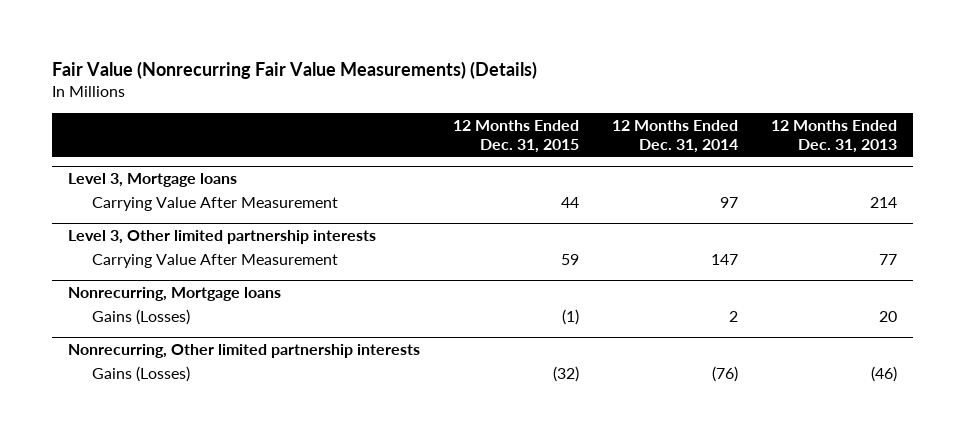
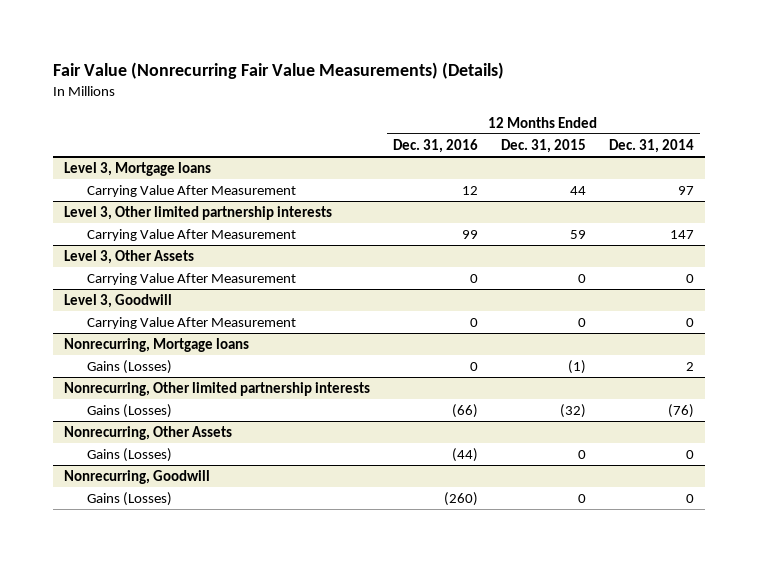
[770,119,897,153] 12 Months Ended Dec. 31, 2013 -> none
none -> [392,139,478,154] Dec. 31, 2016
none -> [64,250,195,265] Level 3, Other Assets
none -> [86,273,296,286] Carrying Value After Measurement
none -> [64,294,173,309] Level 3, Goodwill
none -> [86,317,296,330] Carrying Value After Measurement
none -> [64,426,233,441] Nonrecurring, Other Assets
none -> [86,448,172,463] Gains (Losses)
none -> [64,470,211,485] Nonrecurring, Goodwill
none -> [86,492,172,507] Gains (Losses)

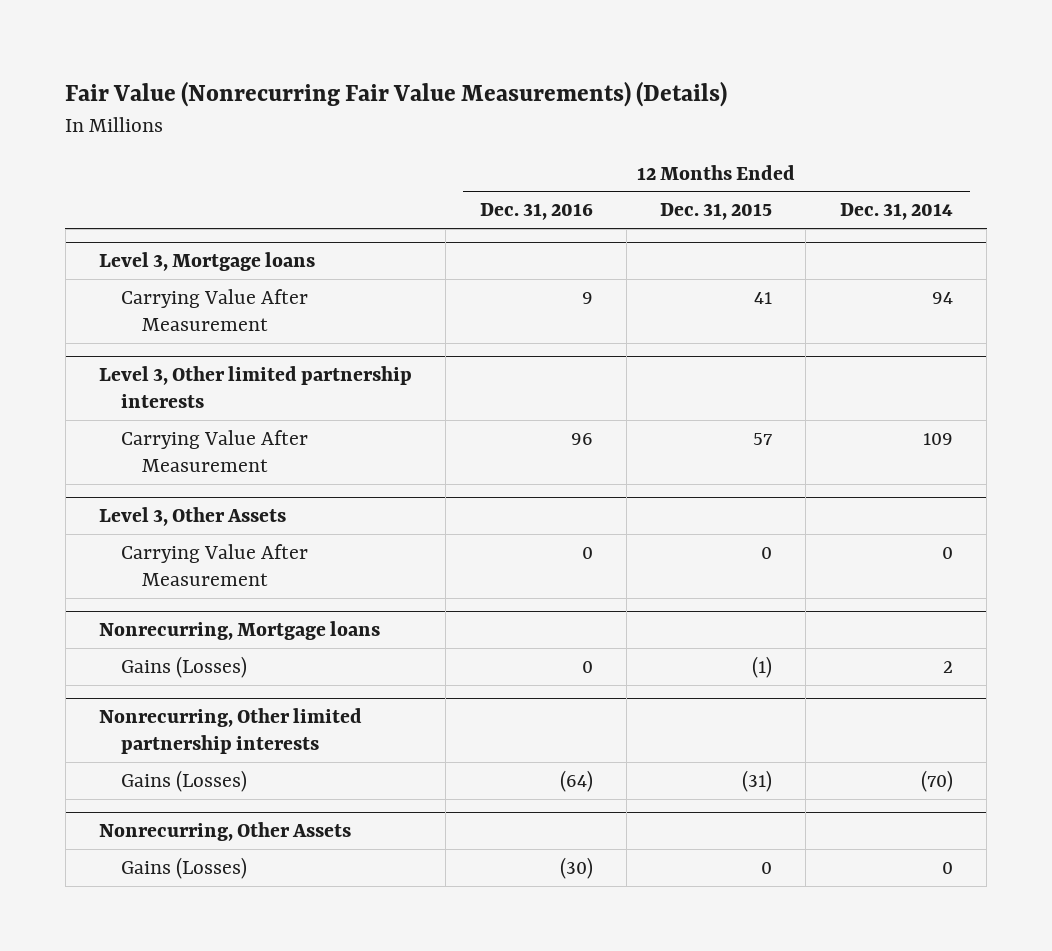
[461,186,478,196] 12 -> [581,291,593,304] 9
[569,186,586,196] 44 -> [754,291,773,304] 41
[677,186,694,196] 97 -> [931,291,953,304] 94
[461,230,478,240] 99 -> [570,432,593,445] 96
[569,230,586,240] 59 -> [753,432,773,445] 57
[669,230,694,240] 147 -> [922,432,953,445] 109
[64,294,173,309] Level 3, Goodwill -> none
[86,317,296,330] Carrying Value After Measurement -> none
[451,404,478,419] (66) -> [559,769,593,792] (64)
[559,404,586,419] (32) -> [742,769,773,792] (31)
[667,404,694,419] (76) -> [920,769,953,792] (70)
[64,470,211,485] Nonrecurring, Goodwill -> none
[86,492,172,507] Gains (Losses) -> none
[451,448,478,463] (44) -> [559,856,593,879] (30)

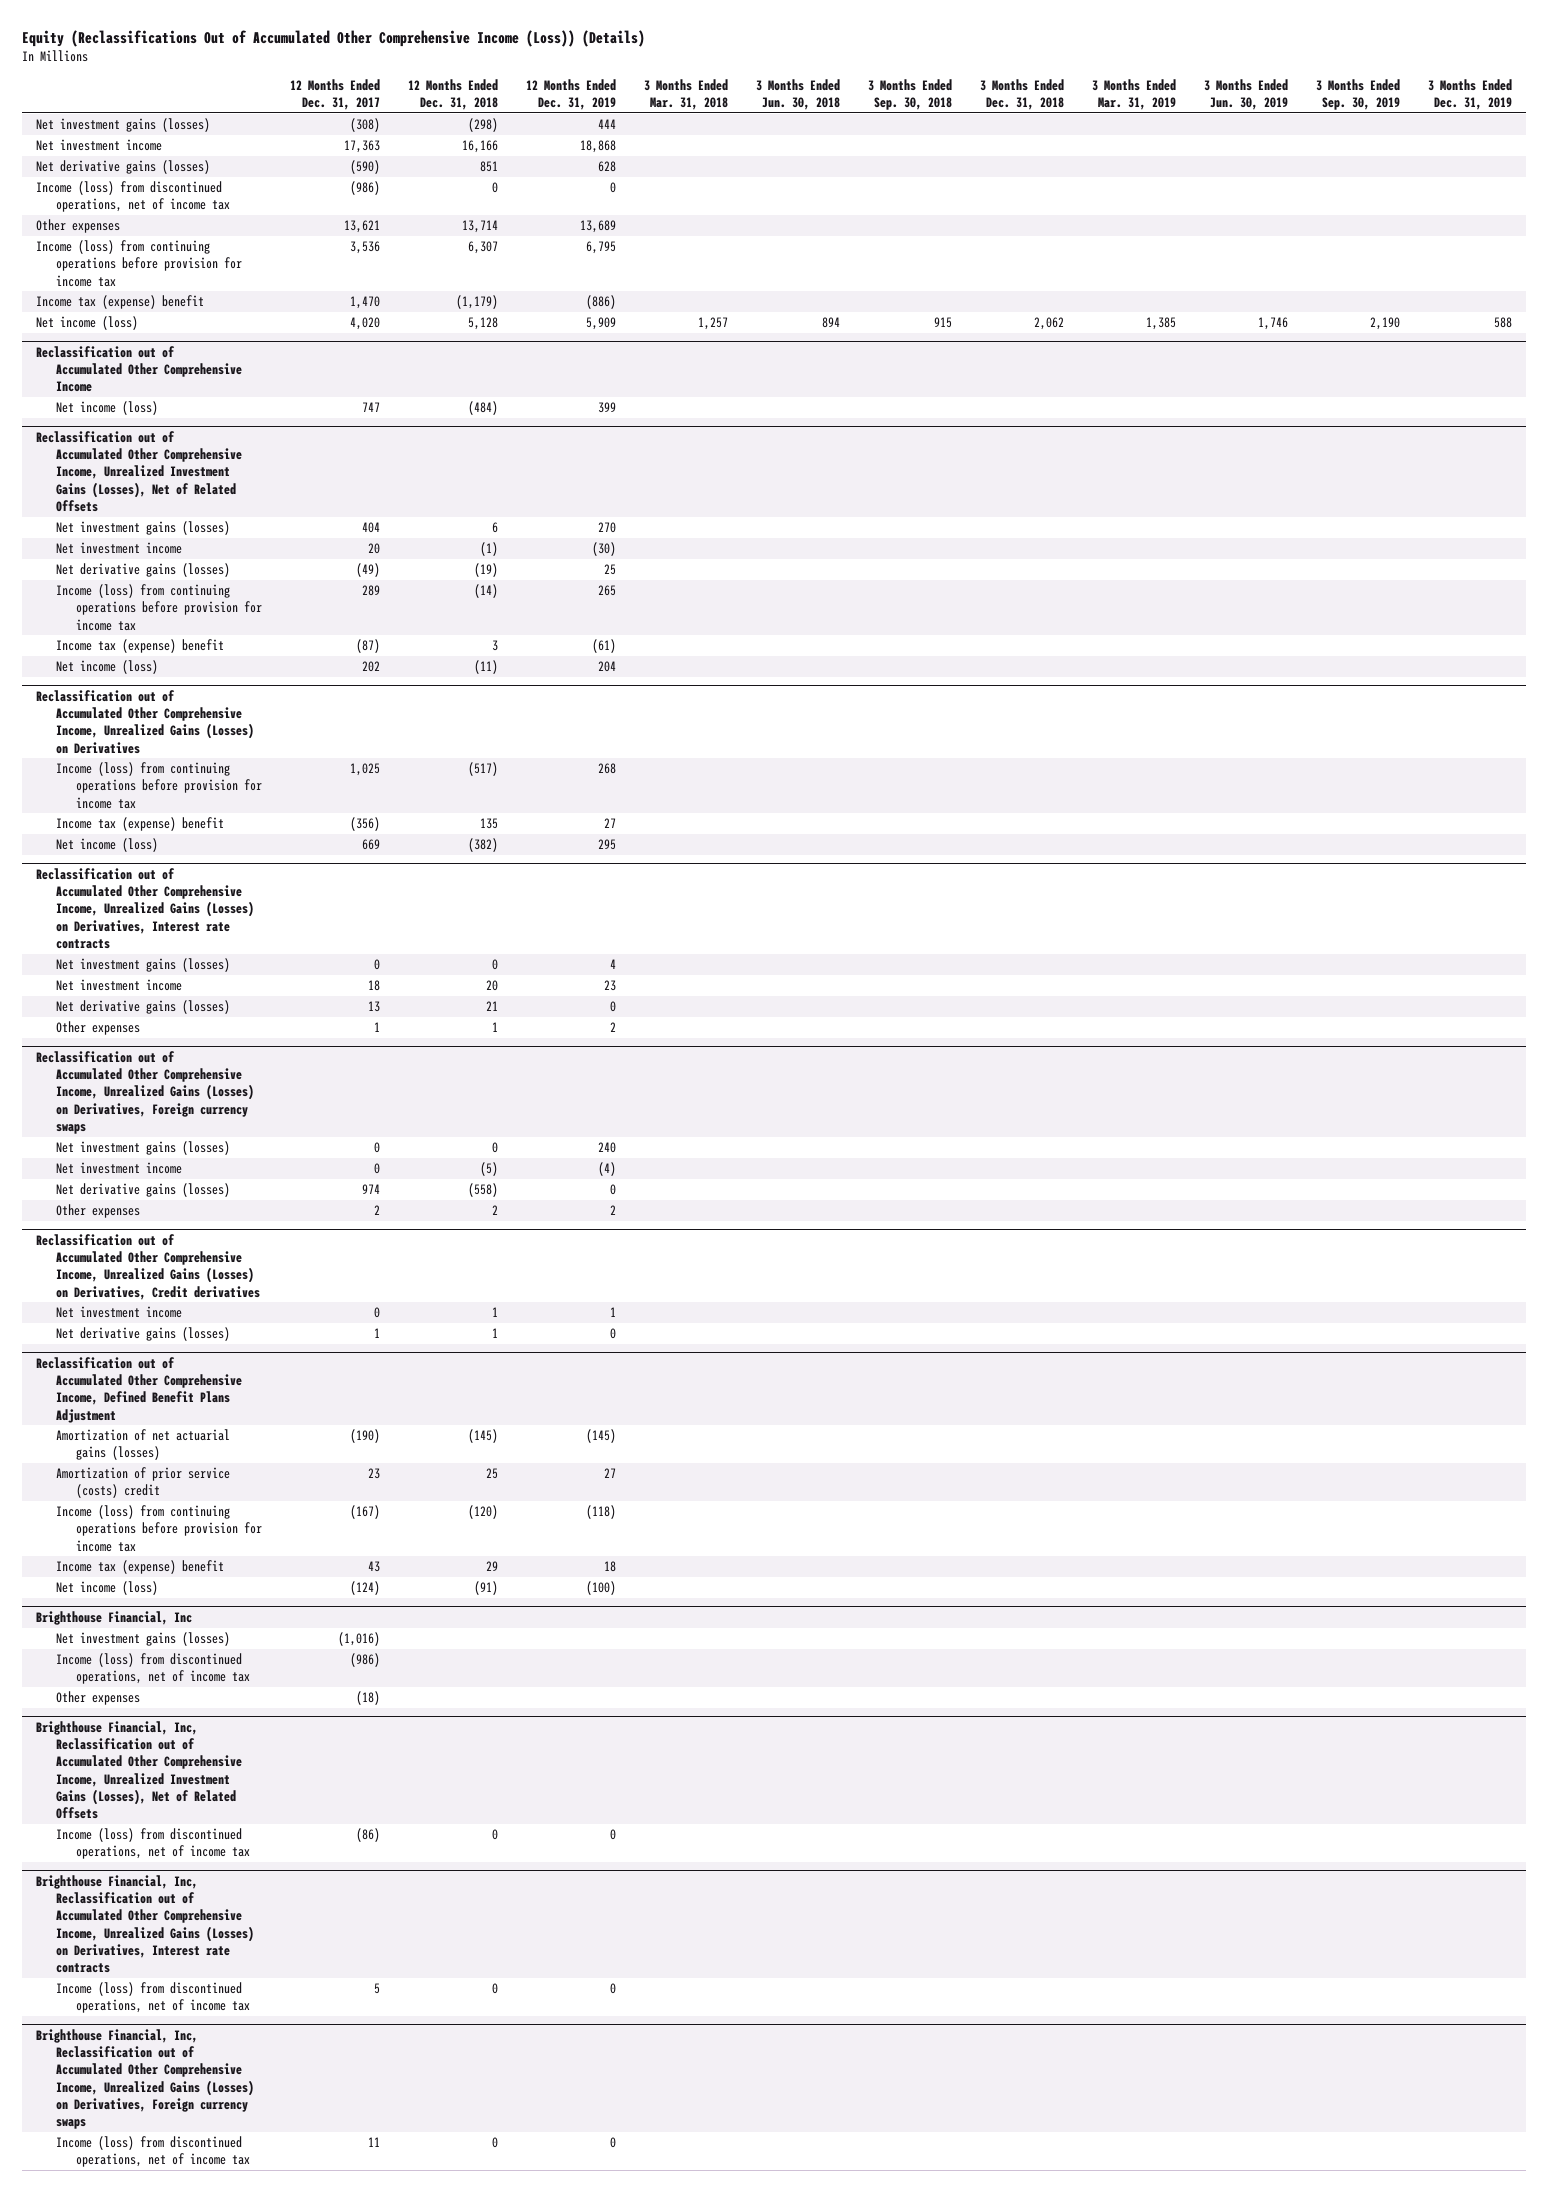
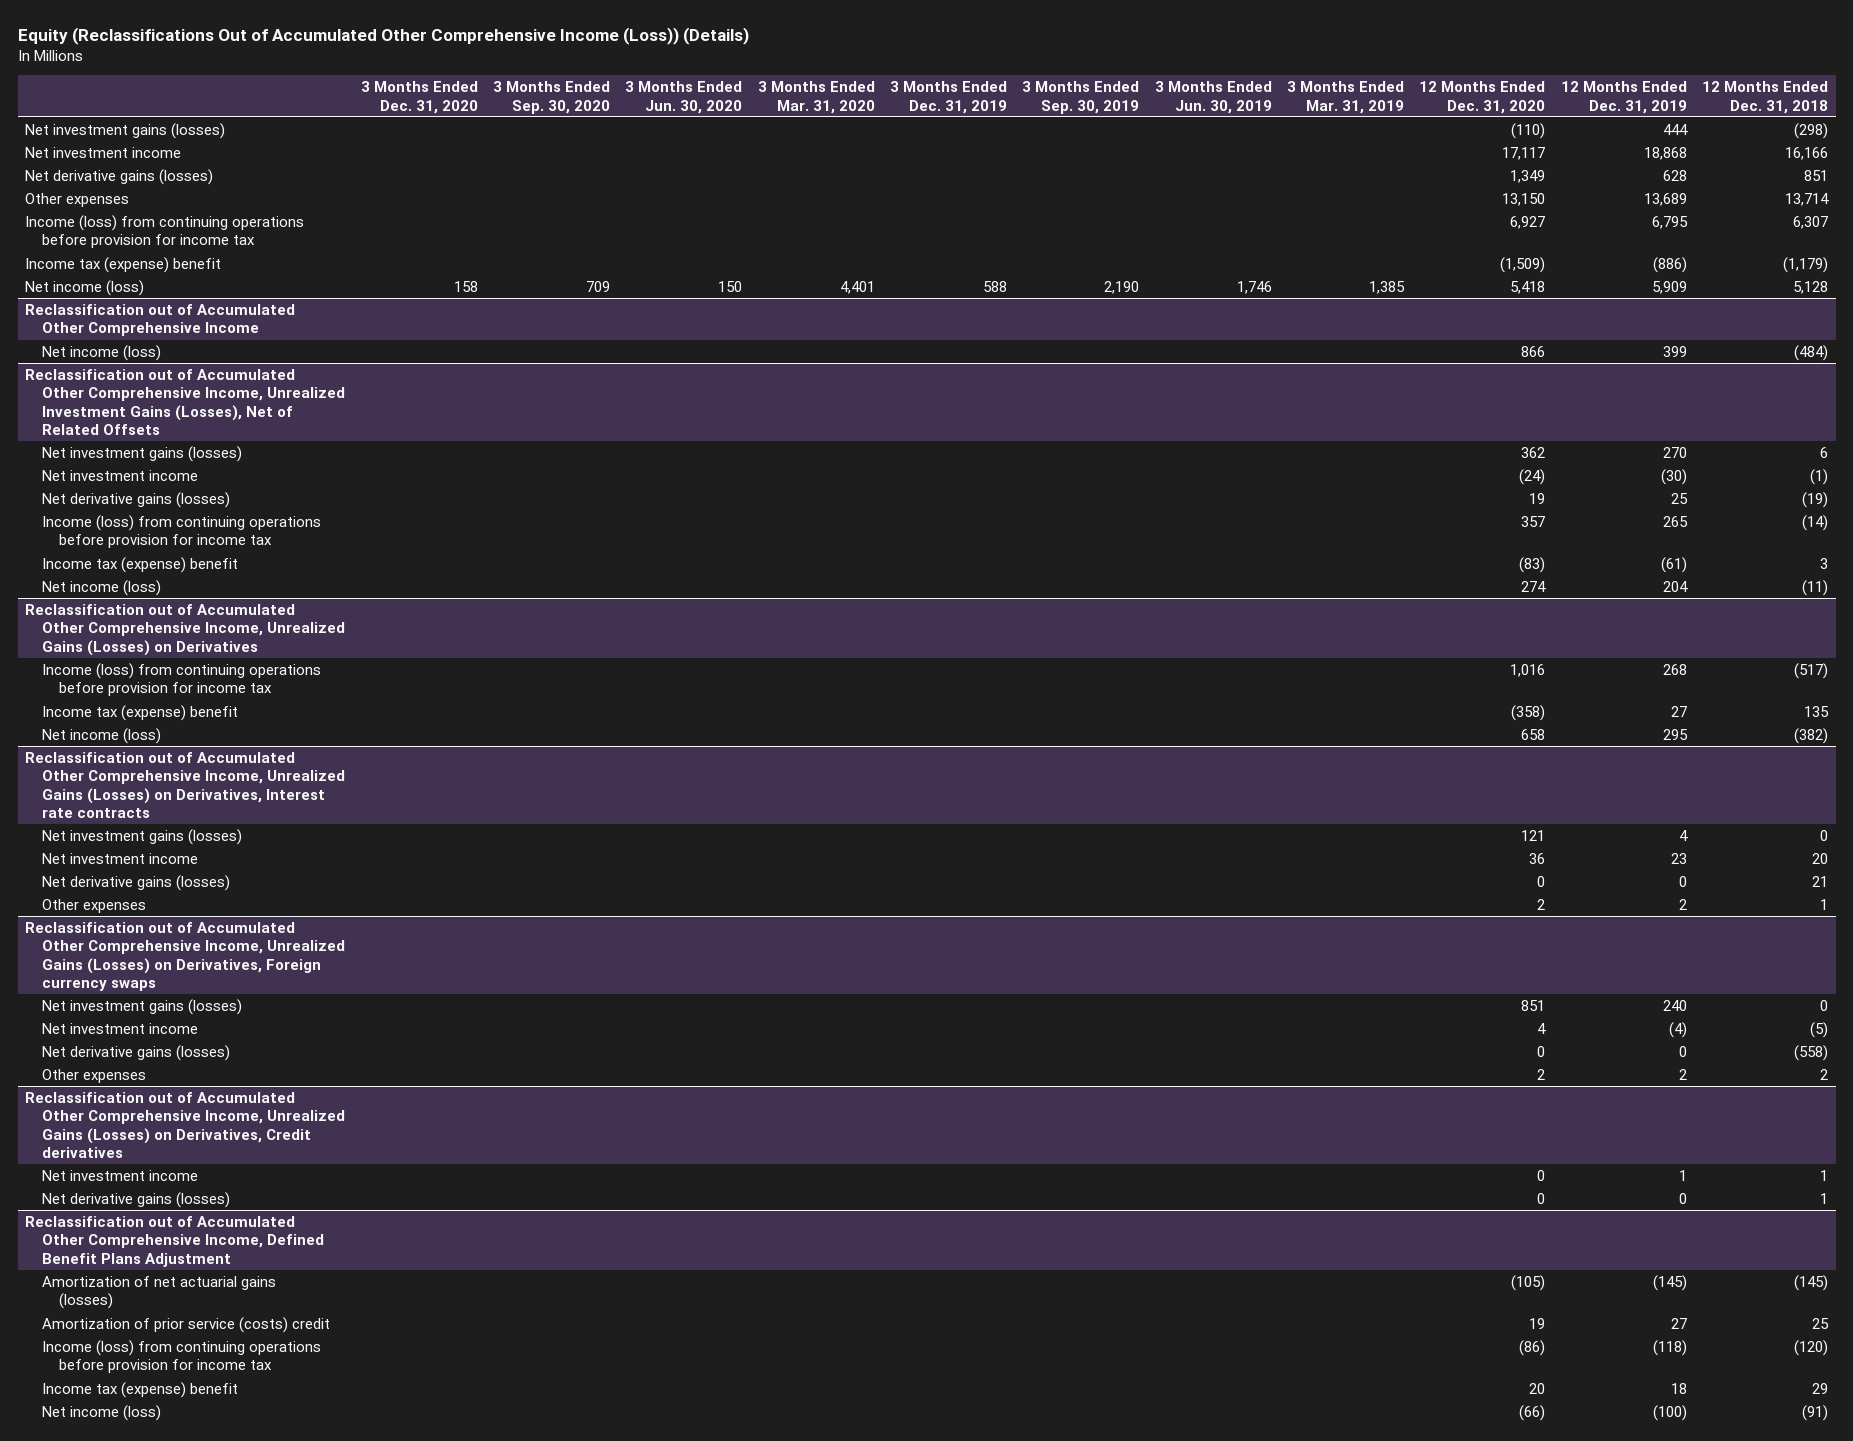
[289,79,380,111] 12 Months Ended Dec. 31, 2017 -> none
[644,79,729,111] 3 Months Ended Mar. 31, 2018 -> none
[756,79,841,111] 3 Months Ended Jun. 30, 2018 -> none
[868,79,953,111] 3 Months Ended Sep. 30, 2018 -> none
[980,79,1065,111] 3 Months Ended Dec. 31, 2018 -> none
none -> [360,81,478,114] 3 Months Ended Dec. 31, 2020
none -> [492,81,610,114] 3 Months Ended Sep. 30, 2020
none -> [625,81,743,114] 3 Months Ended Jun. 30, 2020
none -> [757,81,875,114] 3 Months Ended Mar. 31, 2020
none -> [1419,81,1546,114] 12 Months Ended Dec. 31, 2020
[35,181,230,213] Income (loss) from discontinued operations, net of income tax -> none
[35,1610,192,1625] Brighthouse Financial, Inc -> none
[55,1632,230,1647] Net investment gains (losses) -> none
[55,1653,250,1685] Income (loss) from discontinued operations, net of income tax -> none
[55,1691,140,1706] Other expenses -> none
[35,1720,242,1820] Brighthouse Financial, Inc, Reclassification out of Accumulated Other Comprehensive Income, Unrealized Investment Gains (Losses), Net of Related Offsets -> none
[55,1828,250,1860] Income (loss) from discontinued operations, net of income tax -> none
[35,1874,254,1974] Brighthouse Financial, Inc, Reclassification out of Accumulated Other Comprehensive Income, Unrealized Gains (Losses) on Derivatives, Interest rate contracts -> none
[55,1982,250,2014] Income (loss) from discontinued operations, net of income tax -> none
[35,2028,254,2130] Brighthouse Financial, Inc, Reclassification out of Accumulated Other Comprehensive Income, Unrealized Gains (Losses) on Derivatives, Foreign currency swaps -> none
[55,2136,250,2168] Income (loss) from discontinued operations, net of income tax -> none

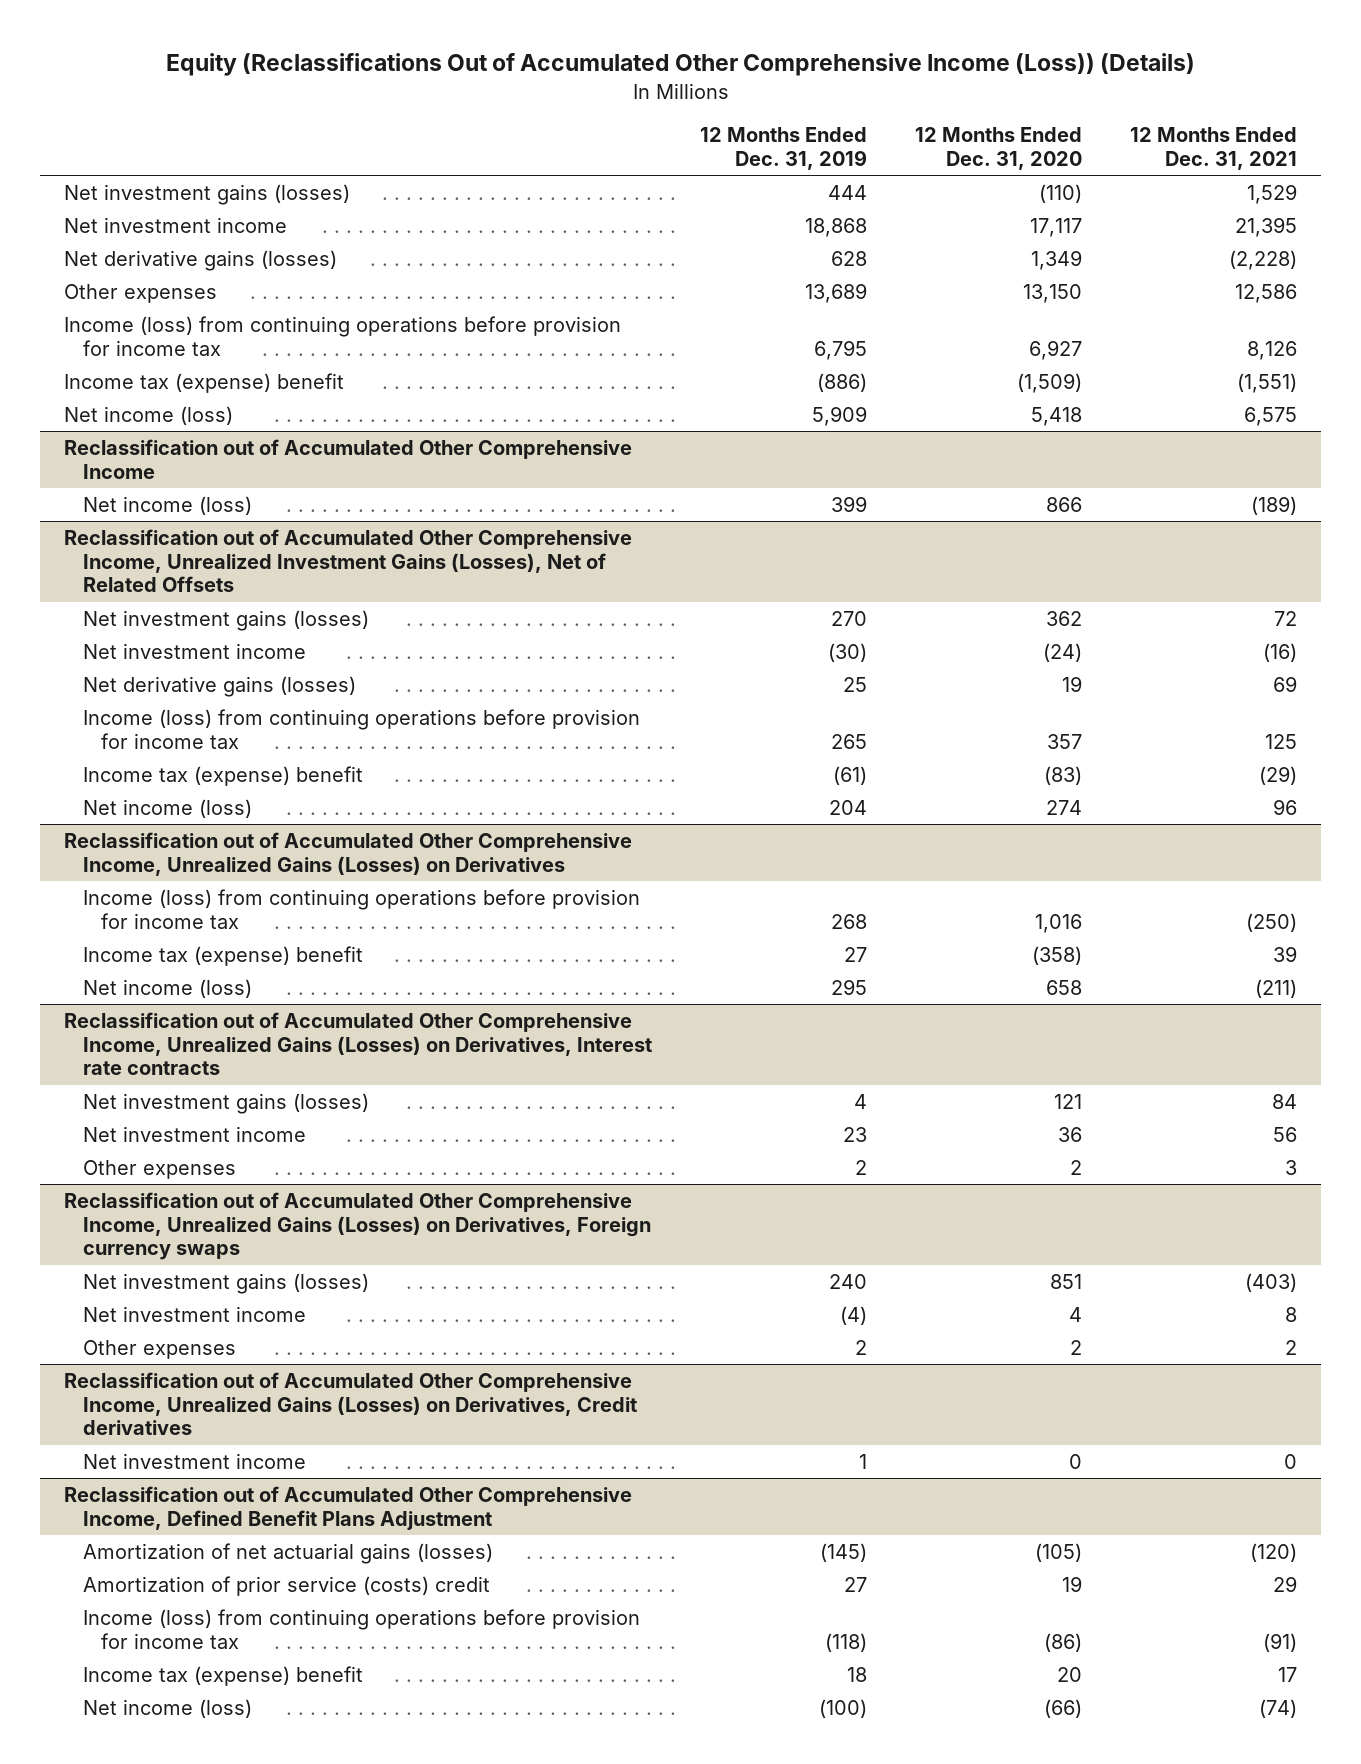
[360,81,478,114] 3 Months Ended Dec. 31, 2020 -> none
[492,81,610,114] 3 Months Ended Sep. 30, 2020 -> none
[625,81,743,114] 3 Months Ended Jun. 30, 2020 -> none
[757,81,875,114] 3 Months Ended Mar. 31, 2020 -> none
[890,81,1008,114] 3 Months Ended Dec. 31, 2019 -> none
[1022,81,1140,114] 3 Months Ended Sep. 30, 2019 -> none
[1154,81,1272,114] 3 Months Ended Jun. 30, 2019 -> none
[1287,81,1405,114] 3 Months Ended Mar. 31, 2019 -> none
[1702,81,1829,114] 12 Months Ended Dec. 31, 2018 -> none
none -> [1129,127,1297,171] 12 Months Ended Dec. 31, 2021
[42,874,231,891] Net derivative gains (losses) -> none
[42,1044,231,1061] Net derivative gains (losses) -> none
[42,1191,231,1208] Net derivative gains (losses) -> none

